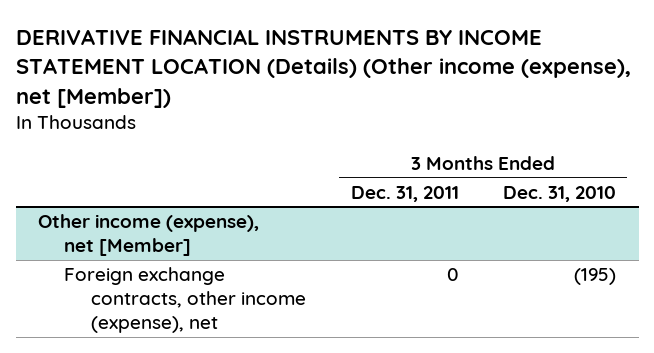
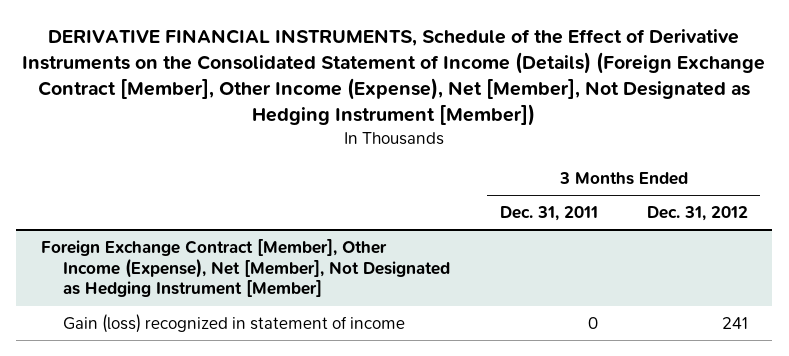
[15,29,631,108] DERIVATIVE FINANCIAL INSTRUMENTS BY INCOME STATEMENT LOCATION (Details) (Other income (expense), net [Member]) -> [22,28,766,127] DERIVATIVE FINANCIAL INSTRUMENTS, Schedule of the Effect of Derivative Instruments on the Consolidated Statement of Income (Details) (Foreign Exchange Contract [Member], Other Income (Expense), Net [Member], Not Designated as Hedging Instrument [Member])
[503,185,617,202] Dec. 31, 2010 -> none
none -> [646,206,748,222] Dec. 31, 2012
[37,214,259,257] Other income (expense), net [Member] -> none
none -> [40,238,451,298] Foreign Exchange Contract [Member], Other Income (Expense), Net [Member], Not Designated as Hedging Instrument [Member]
[64,267,306,334] Foreign exchange contracts, other income (expense), net -> [63,313,406,333] Gain (loss) recognized in statement of income

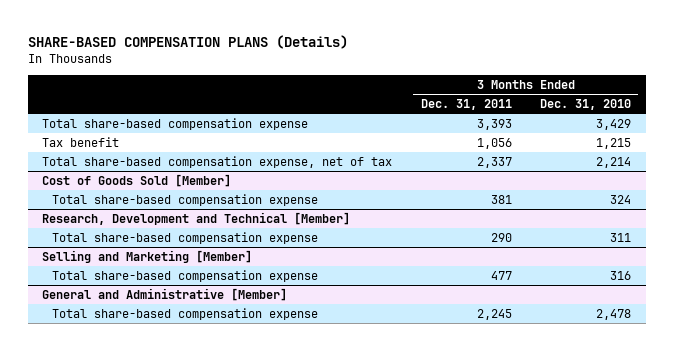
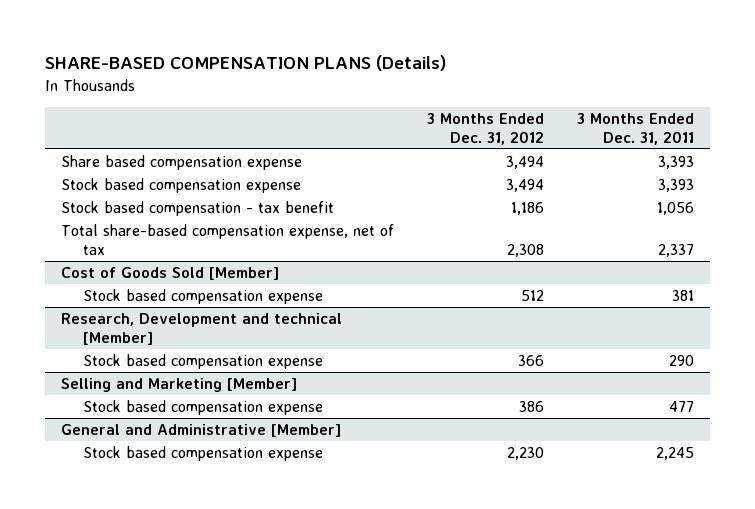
[540,98,632,110] Dec. 31, 2010 -> none
none -> [426,113,544,145] 3 Months Ended Dec. 31, 2012
none -> [61,154,303,170] Share based compensation expense
[42,117,309,130] Total share-based compensation expense -> [61,177,302,193] Stock based compensation expense
[42,136,120,147] Tax benefit -> [61,200,335,216] Stock based compensation - tax benefit
[51,193,318,206] Total share-based compensation expense -> [82,288,323,304] Stock based compensation expense
[42,211,351,225] Research, Development and Technical [Member] -> [61,312,343,345] Research, Development and technical [Member]
[51,231,318,244] Total share-based compensation expense -> [82,353,323,369] Stock based compensation expense
[51,269,318,282] Total share-based compensation expense -> [82,399,323,415] Stock based compensation expense
[51,307,318,320] Total share-based compensation expense -> [82,445,323,461] Stock based compensation expense

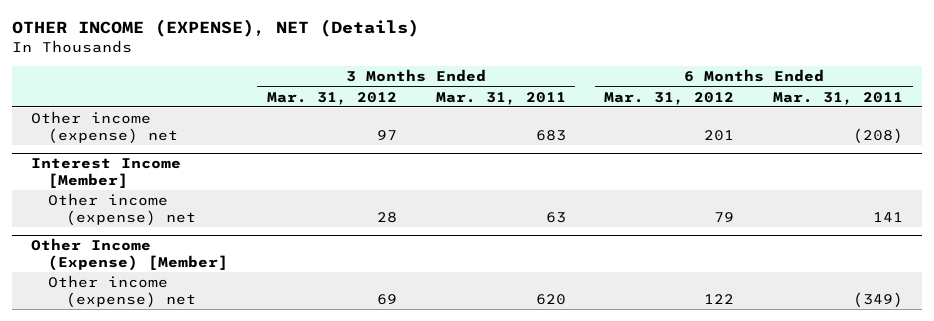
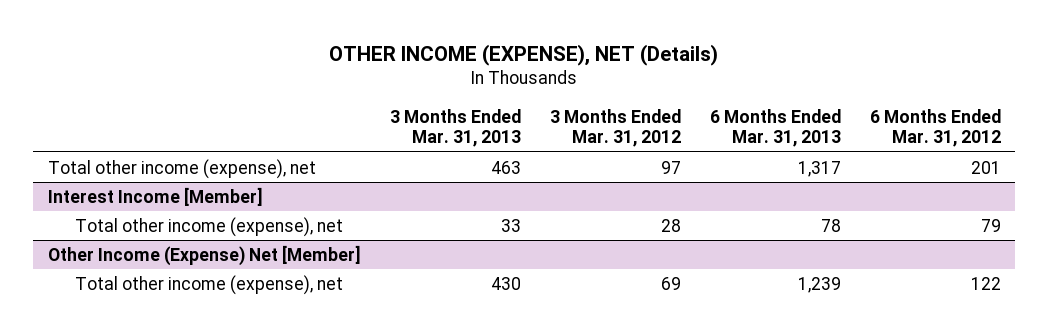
[435,91,566,105] Mar. 31, 2011 -> none
[773,91,904,105] Mar. 31, 2011 -> none
none -> [389,108,521,148] 3 Months Ended Mar. 31, 2013
none -> [709,108,841,148] 6 Months Ended Mar. 31, 2013
[30,111,179,144] Other income (expense) net -> [47,158,316,179] Total other income (expense), net
[48,193,196,226] Other income (expense) net -> [74,216,343,237] Total other income (expense), net
[30,238,229,272] Other Income (Expense) [Member] -> [47,244,361,266] Other Income (Expense) Net [Member]
[48,275,196,308] Other income (expense) net -> [74,274,343,295] Total other income (expense), net

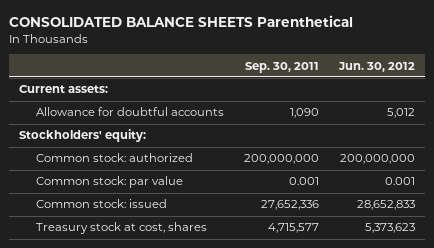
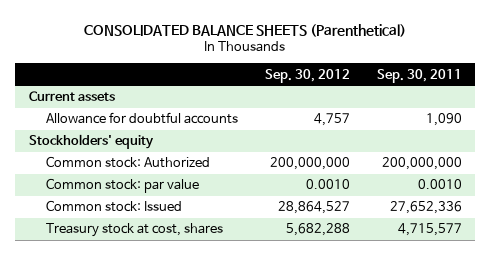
[9,15,354,28] CONSOLIDATED BALANCE SHEETS Parenthetical -> [84,23,407,37] CONSOLIDATED BALANCE SHEETS (Parenthetical)
[338,61,416,72] Jun. 30, 2012 -> none
none -> [264,68,350,83] Sep. 30, 2012
[19,85,109,94] Current assets: -> [29,91,116,102] Current assets
[19,129,147,143] Stockholders' equity: -> [29,134,155,150] Stockholders' equity
[36,153,194,163] Common stock: authorized -> [45,156,210,169] Common stock: Authorized
[289,177,320,186] 0.001 -> [417,179,462,190] 0.0010
[36,199,168,209] Common stock: issued -> [45,200,182,213] Common stock: Issued

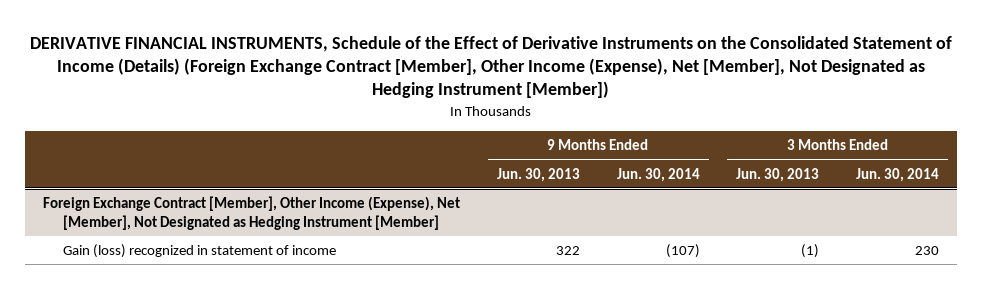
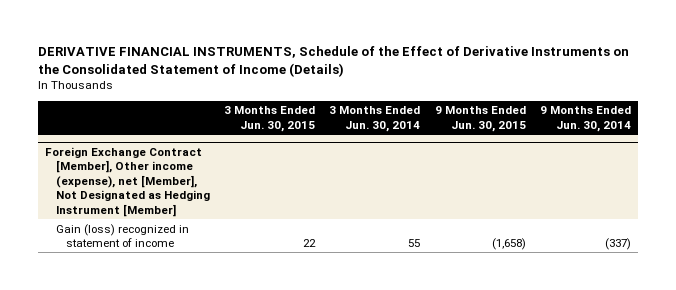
[30,35,953,99] DERIVATIVE FINANCIAL INSTRUMENTS, Schedule of the Effect of Derivative Instruments on the Consolidated Statement of Income (Details) (Foreign Exchange Contract [Member], Other Income (Expense), Net [Member], Not Designated as Hedging Instrument [Member]) -> [38,45,630,77] DERIVATIVE FINANCIAL INSTRUMENTS, Schedule of the Effect of Derivative Instruments on the Consolidated Statement of Income (Details)
[497,167,581,182] Jun. 30, 2013 -> none
[736,167,820,182] Jun. 30, 2013 -> none
none -> [223,106,315,132] 3 Months Ended Jun. 30, 2015
none -> [434,106,526,132] 9 Months Ended Jun. 30, 2015
[43,196,461,230] Foreign Exchange Contract [Member], Other Income (Expense), Net [Member], Not Designated as Hedging Instrument [Member] -> [45,146,210,217] Foreign Exchange Contract [Member], Other income (expense), net [Member], Not Designated as Hedging Instrument [Member]
[665,244,700,259] (107) -> [605,238,632,251] (337)
[914,246,939,256] 230 -> [408,239,421,248] 55

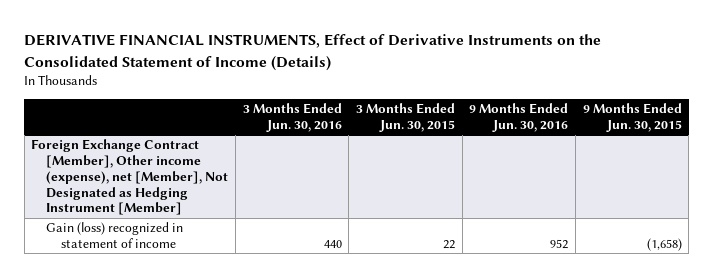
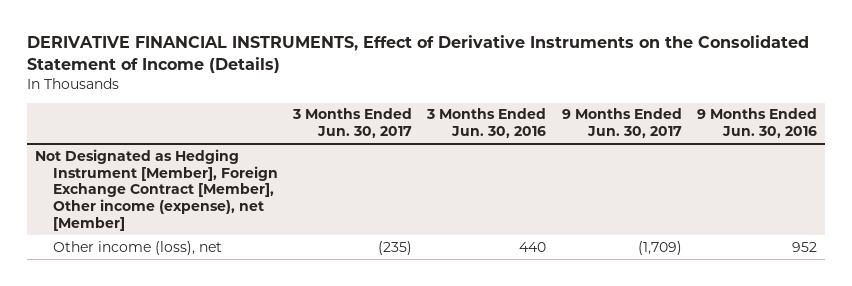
[356,102,456,132] 3 Months Ended Jun. 30, 2015 -> none
[582,102,682,132] 9 Months Ended Jun. 30, 2015 -> none
none -> [291,108,412,139] 3 Months Ended Jun. 30, 2017
none -> [561,108,682,139] 9 Months Ended Jun. 30, 2017
[31,139,229,216] Foreign Exchange Contract [Member], Other income (expense), net [Member], Not Designated as Hedging Instrument [Member] -> [34,148,278,232] Not Designated as Hedging Instrument [Member], Foreign Exchange Contract [Member], Other income (expense), net [Member]
[46,222,184,249] Gain (loss) recognized in statement of income -> [52,240,222,255] Other income (loss), net

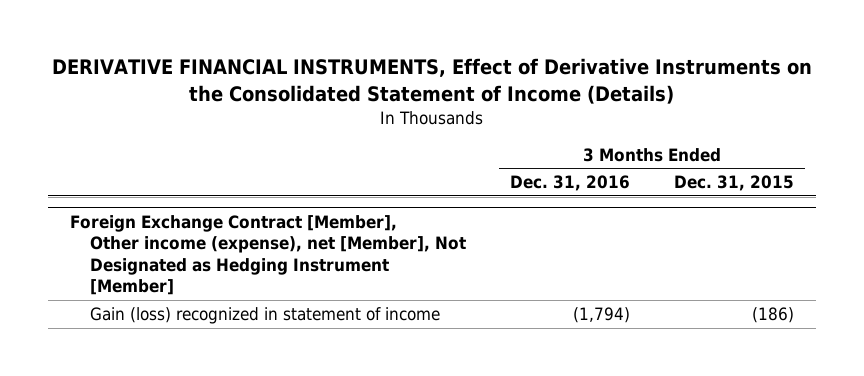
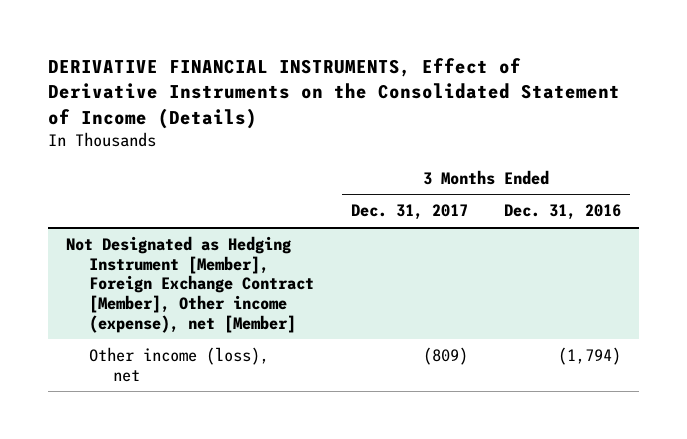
[674,175,795,192] Dec. 31, 2015 -> none
none -> [350,204,468,221] Dec. 31, 2017
[69,214,467,296] Foreign Exchange Contract [Member], Other income (expense), net [Member], Not Designated as Hedging Instrument [Member] -> [65,235,315,333] Not Designated as Hedging Instrument [Member], Foreign Exchange Contract [Member], Other income (expense), net [Member]
[90,306,441,324] Gain (loss) recognized in statement of income -> [89,346,270,382] Other income (loss), net

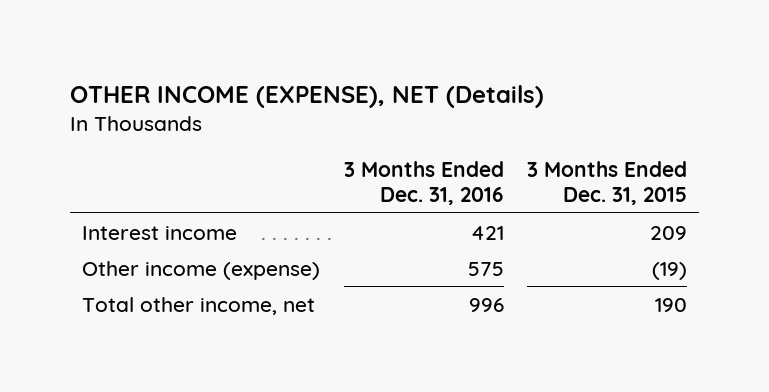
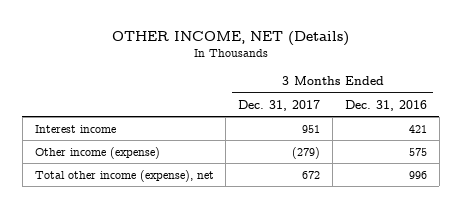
[70,84,545,108] OTHER INCOME (EXPENSE), NET (Details) -> [111,30,349,46] OTHER INCOME, NET (Details)
[526,161,687,205] 3 Months Ended Dec. 31, 2015 -> none
none -> [238,99,321,111] Dec. 31, 2017
[82,296,316,315] Total other income, net -> [34,169,214,182] Total other income (expense), net

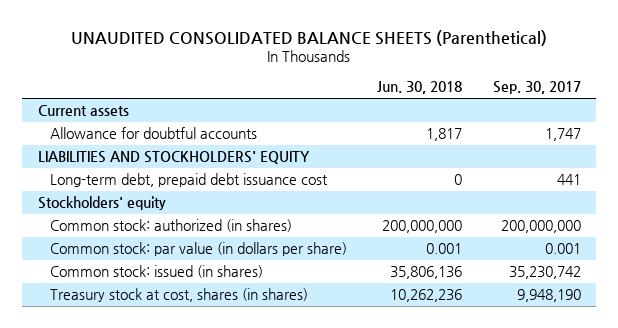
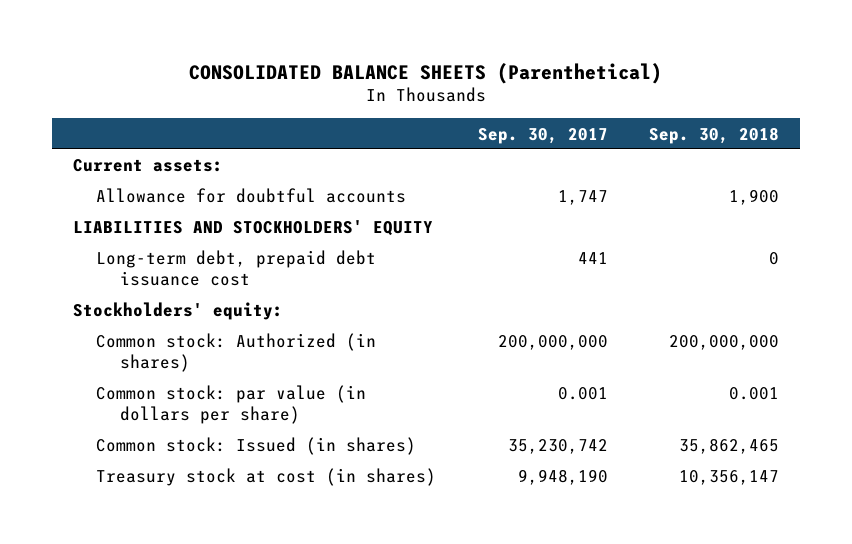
[71,30,548,47] UNAUDITED CONSOLIDATED BALANCE SHEETS (Parenthetical) -> [189,62,663,84] CONSOLIDATED BALANCE SHEETS (Parenthetical)
[377,81,463,95] Jun. 30, 2018 -> none
none -> [649,126,780,144] Sep. 30, 2018
[37,105,129,117] Current assets -> [73,159,224,173] Current assets:
[37,196,166,211] Stockholders' equity -> [73,302,284,321] Stockholders' equity:
[49,219,292,233] Common stock: authorized (in shares) -> [96,333,377,373] Common stock: Authorized (in shares)
[49,265,263,279] Common stock: issued (in shares) -> [96,437,417,456] Common stock: Issued (in shares)
[49,288,308,303] Treasury stock at cost, shares (in shares) -> [96,468,437,487] Treasury stock at cost (in shares)

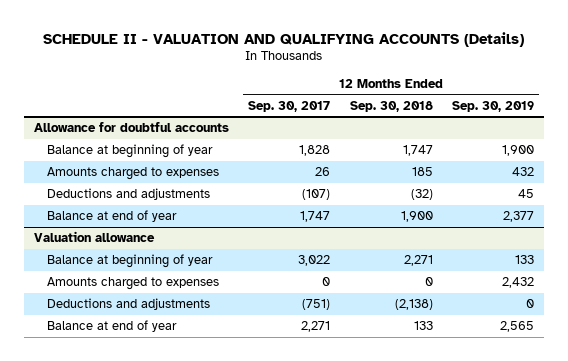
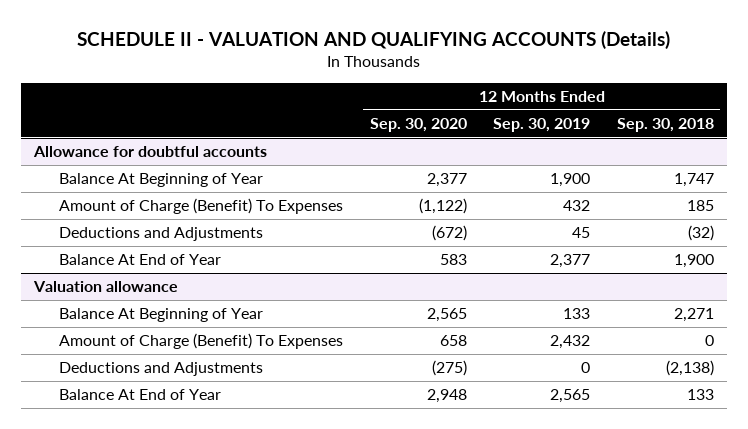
[248,100,331,112] Sep. 30, 2017 -> none
none -> [369,117,467,132] Sep. 30, 2020
[47,144,214,159] Balance at beginning of year -> [58,173,263,188] Balance At Beginning of Year
[47,167,220,181] Amounts charged to expenses -> [58,198,343,215] Amount of Charge (Benefit) To Expenses
[47,188,211,201] Deductions and adjustments -> [58,227,263,242] Deductions and Adjustments
[47,210,178,223] Balance at end of year -> [58,254,221,266] Balance At End of Year
[47,254,214,269] Balance at beginning of year -> [58,308,263,323] Balance At Beginning of Year
[47,277,220,291] Amounts charged to expenses -> [58,333,343,350] Amount of Charge (Benefit) To Expenses
[47,298,211,311] Deductions and adjustments -> [58,362,263,377] Deductions and Adjustments
[47,320,178,333] Balance at end of year -> [58,389,221,401] Balance At End of Year

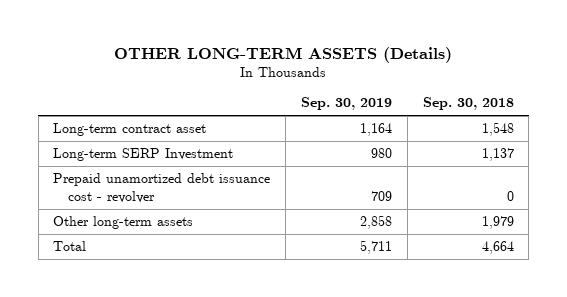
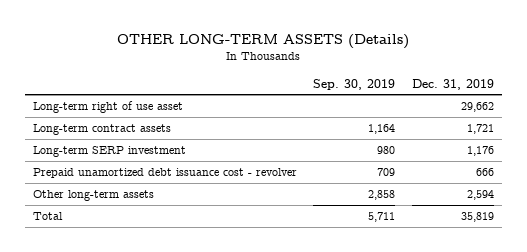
[422,97,514,111] Sep. 30, 2018 -> none
none -> [411,78,494,90] Dec. 31, 2019
none -> [32,101,183,114] Long-term right of use asset
[53,123,207,137] Long-term contract asset -> [32,124,171,136] Long-term contract assets
[53,148,234,162] Long-term SERP Investment -> [32,146,186,158] Long-term SERP investment

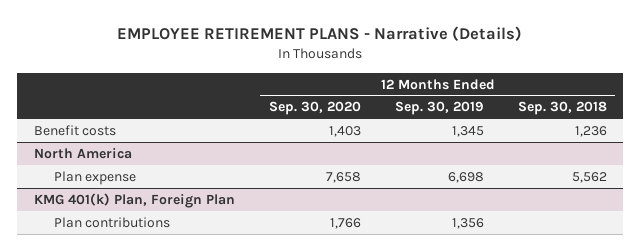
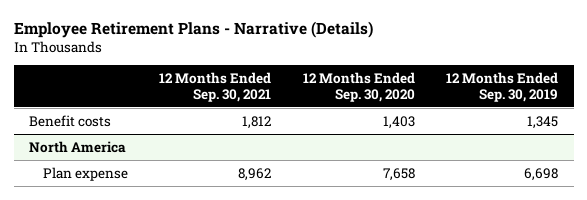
[117,26,523,42] EMPLOYEE RETIREMENT PLANS - Narrative (Details) -> [13,21,373,39] Employee Retirement Plans - Narrative (Details)
[517,101,607,116] Sep. 30, 2018 -> none
none -> [159,72,272,102] 12 Months Ended Sep. 30, 2021
[34,192,236,208] KMG 401(k) Plan, Foreign Plan -> none
[53,216,170,228] Plan contributions -> none

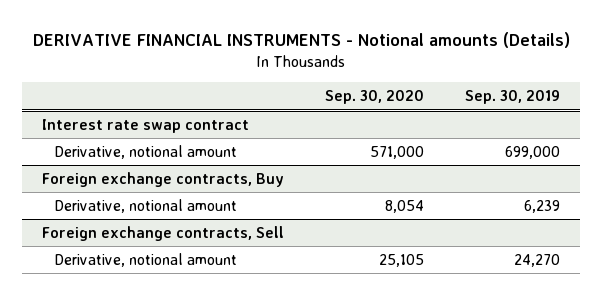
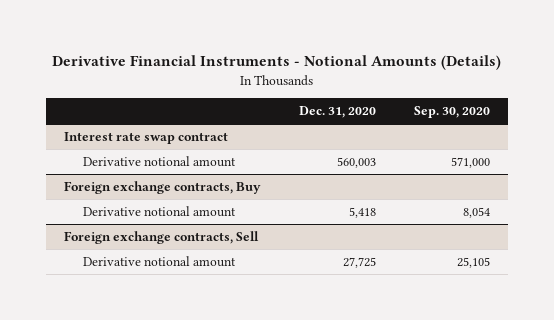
[33,31,571,48] DERIVATIVE FINANCIAL INSTRUMENTS - Notional amounts (Details) -> [51,55,501,71] Derivative Financial Instruments - Notional Amounts (Details)
[464,90,560,105] Sep. 30, 2019 -> none
none -> [298,106,376,119] Dec. 31, 2020
[53,144,237,159] Derivative, notional amount -> [83,156,237,168] Derivative notional amount
[53,198,237,213] Derivative, notional amount -> [83,206,237,218] Derivative notional amount
[53,252,237,267] Derivative, notional amount -> [83,256,237,268] Derivative notional amount

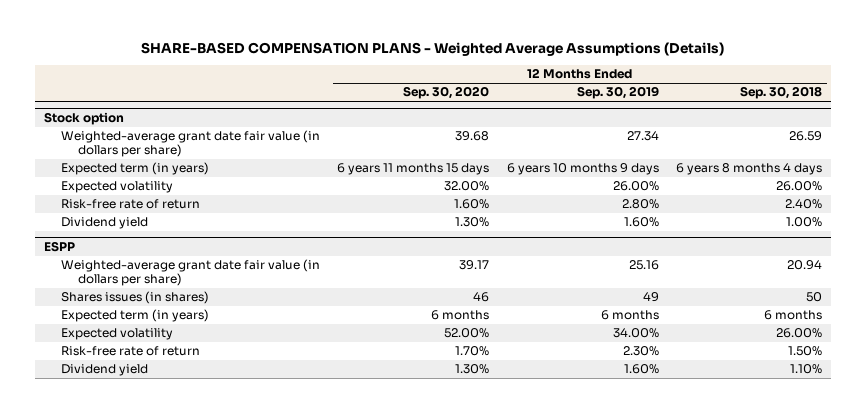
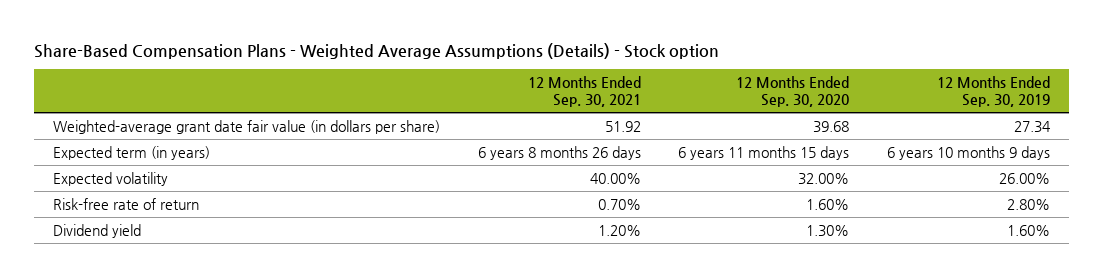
[141,42,725,57] SHARE-BASED COMPENSATION PLANS - Weighted Average Assumptions (Details) -> [33,42,719,59] Share-Based Compensation Plans - Weighted Average Assumptions (Details) - Stock option
[740,86,823,100] Sep. 30, 2018 -> none
none -> [527,76,641,107] 12 Months Ended Sep. 30, 2021
[43,112,124,126] Stock option -> none
[43,241,75,253] ESPP -> none
[60,259,320,287] Weighted-average grant date fair value (in dollars per share) -> none
[60,291,209,305] Shares issues (in shares) -> none
[60,309,209,323] Expected term (in years) -> none
[60,328,173,341] Expected volatility -> none
[60,346,200,357] Risk-free rate of return -> none
[60,364,148,377] Dividend yield -> none

